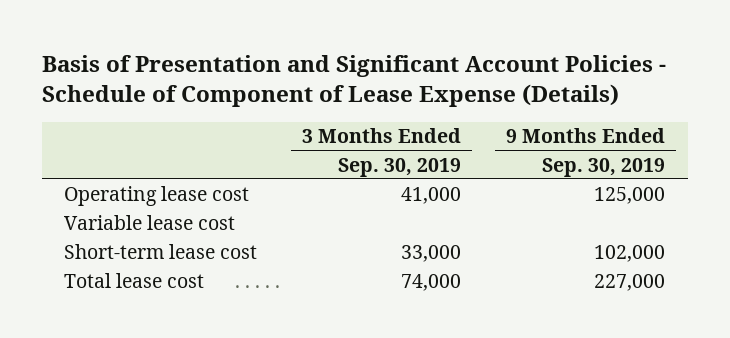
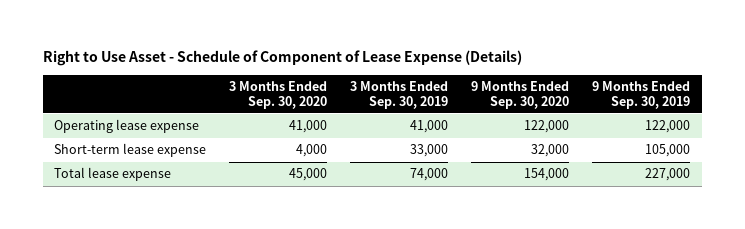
[42,55,667,108] Basis of Presentation and Significant Account Policies - Schedule of Component of Lease Expense (Details) -> [43,50,523,67] Right to Use Asset - Schedule of Component of Lease Expense (Details)
none -> [229,80,328,109] 3 Months Ended Sep. 30, 2020
none -> [471,80,570,109] 9 Months Ended Sep. 30, 2020
[64,215,236,231] Variable lease cost -> none
[64,186,250,207] Operating lease cost -> [54,119,200,134] Operating lease expense
[594,187,666,205] 125,000 -> [645,120,691,134] 122,000
[64,244,258,260] Short-term lease cost -> [54,143,207,158] Short-term lease expense
[594,245,666,263] 102,000 -> [645,144,691,158] 105,000
[64,273,205,289] Total lease cost -> [54,167,172,182] Total lease expense

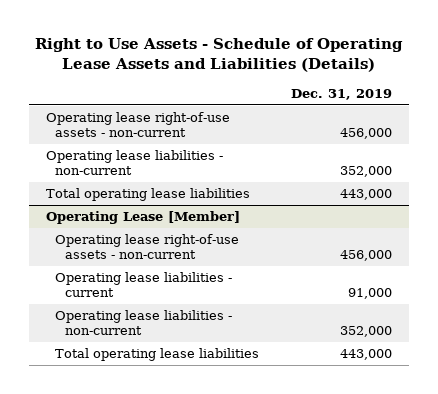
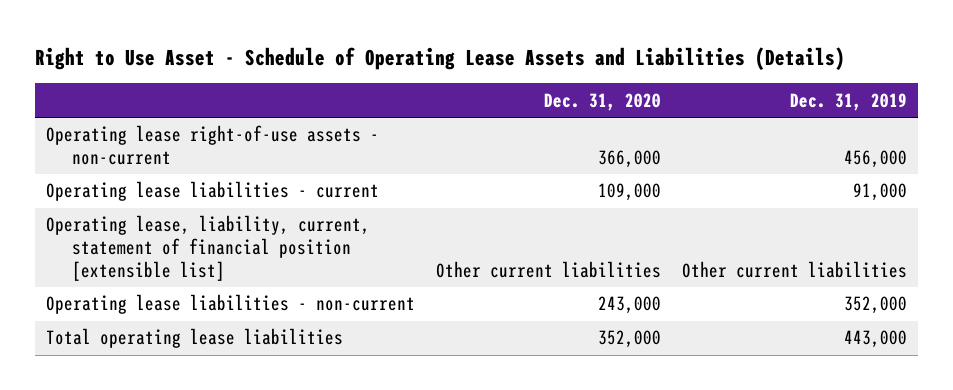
[35,38,404,73] Right to Use Assets - Schedule of Operating Lease Assets and Liabilities (Details) -> [35,46,846,70] Right to Use Asset - Schedule of Operating Lease Assets and Liabilities (Details)
none -> [543,92,661,111] Dec. 31, 2020
[45,149,223,176] Operating lease liabilities - non-current -> none
[45,187,250,201] Total operating lease liabilities -> none
[45,210,240,224] Operating Lease [Member] -> none
[55,233,240,260] Operating lease right-of-use assets - non-current -> none
none -> [45,215,370,281] Operating lease, liability, current, statement of financial position [extensible list]

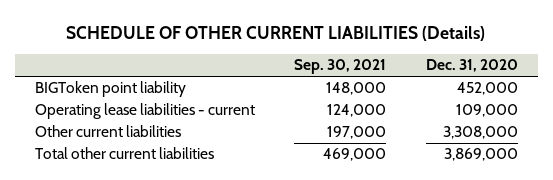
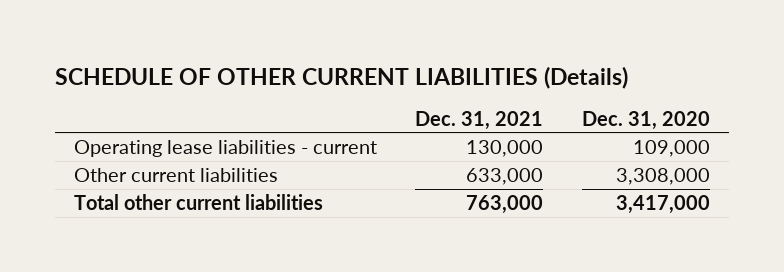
[294,59,387,75] Sep. 30, 2021 -> none
none -> [415,110,544,130] Dec. 31, 2021
[34,81,186,98] BIGToken point liability -> none
[444,148,519,162] 3,869,000 -> [616,194,711,214] 3,417,000

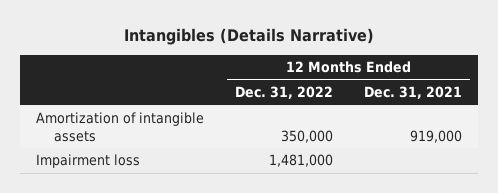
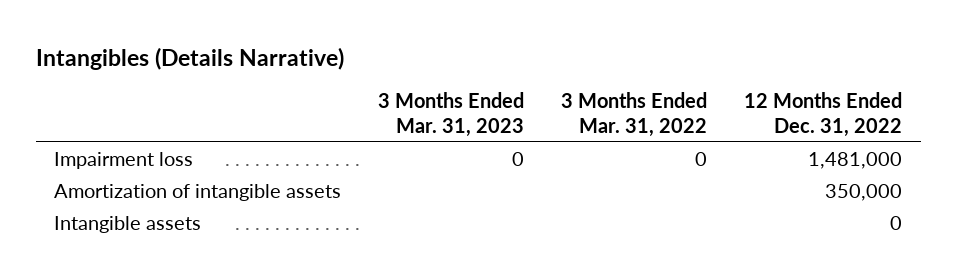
[364,86,463,100] Dec. 31, 2021 -> none
none -> [378,92,525,137] 3 Months Ended Mar. 31, 2023
none -> [561,92,708,137] 3 Months Ended Mar. 31, 2022
[35,112,204,142] Amortization of intangible assets -> [54,183,342,201] Amortization of intangible assets
none -> [54,215,202,233] Intangible assets

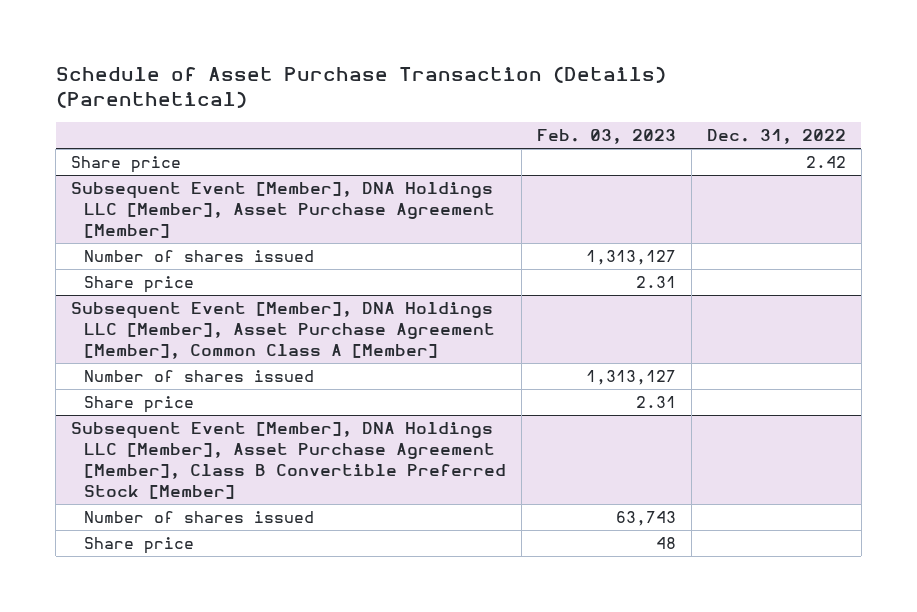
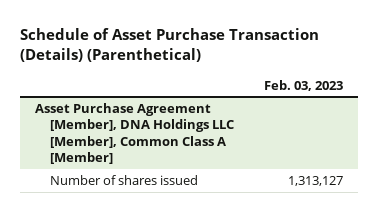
[706,129,846,145] Dec. 31, 2022 -> none
[71,156,182,174] Share price -> none
[71,182,496,238] Subsequent Event [Member], DNA Holdings LLC [Member], Asset Purchase Agreement [Member] -> none
[84,250,315,263] Number of shares issued -> none
[84,276,195,294] Share price -> none
[71,302,496,359] Subsequent Event [Member], DNA Holdings LLC [Member], Asset Purchase Agreement [Member], Common Class A [Member] -> [34,103,235,164] Asset Purchase Agreement [Member], DNA Holdings LLC [Member], Common Class A [Member]
[84,396,195,414] Share price -> none
[71,422,507,499] Subsequent Event [Member], DNA Holdings LLC [Member], Asset Purchase Agreement [Member], Class B Convertible Preferred Stock [Member] -> none
[84,511,315,524] Number of shares issued -> none
[84,537,195,555] Share price -> none

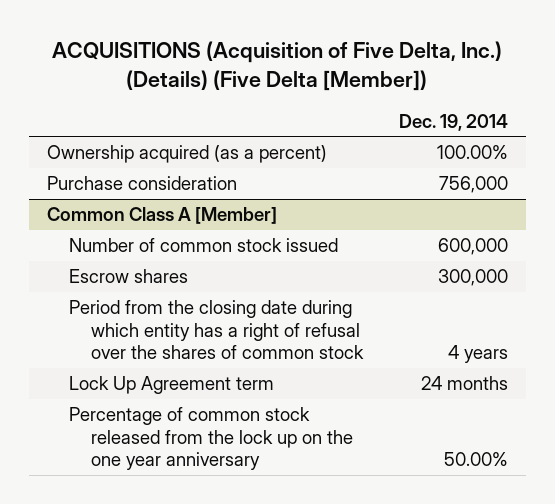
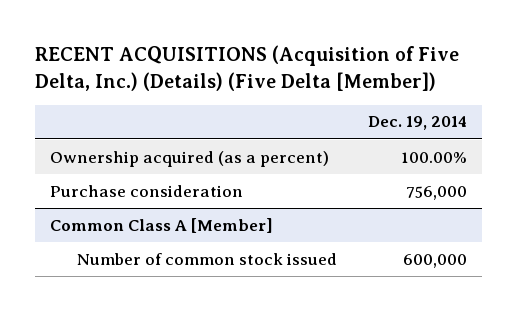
[52,40,503,91] ACQUISITIONS (Acquisition of Five Delta, Inc.) (Details) (Five Delta [Member]) -> [35,45,460,91] RECENT ACQUISITIONS (Acquisition of Five Delta, Inc.) (Details) (Five Delta [Member])
[68,269,188,284] Escrow shares -> none
[68,300,364,359] Period from the closing date during which entity has a right of refusal over the shares of common stock -> none
[68,376,274,395] Lock Up Agreement term -> none
[68,407,353,470] Percentage of common stock released from the lock up on the one year anniversary -> none

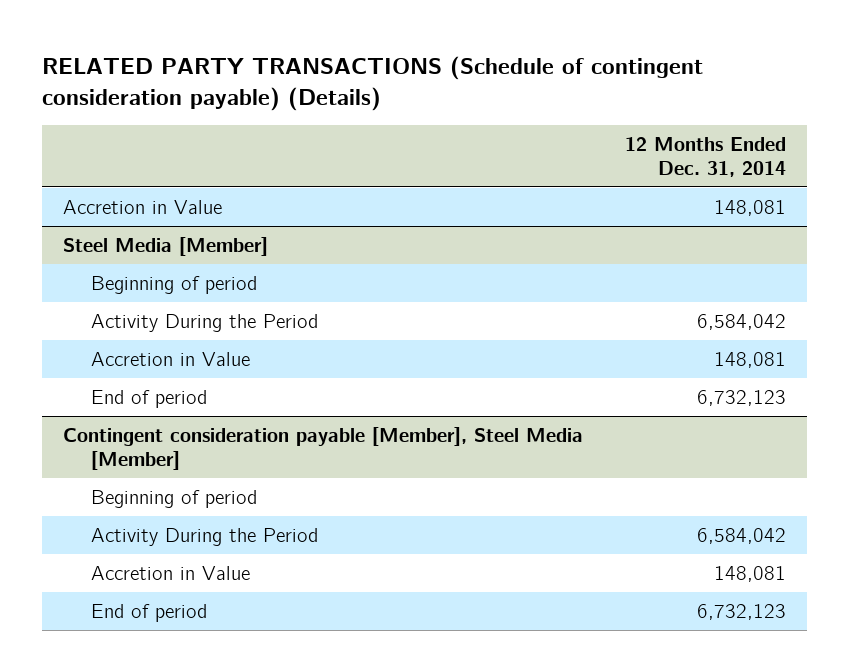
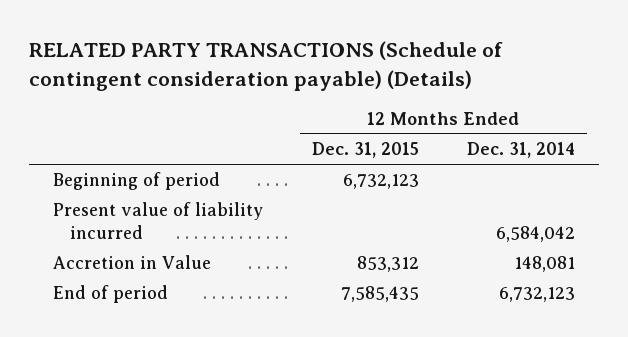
none -> [311,142,419,159] Dec. 31, 2015
[63,199,223,214] Accretion in Value -> none
[63,236,269,256] Steel Media [Member] -> none
[91,351,251,366] Accretion in Value -> none
[91,389,208,408] End of period -> none
[63,426,584,470] Contingent consideration payable [Member], Steel Media [Member] -> none
[91,489,258,508] Beginning of period -> none
[91,527,319,546] Activity During the Period -> none
[91,313,319,332] Activity During the Period -> [53,202,264,240] Present value of liability incurred

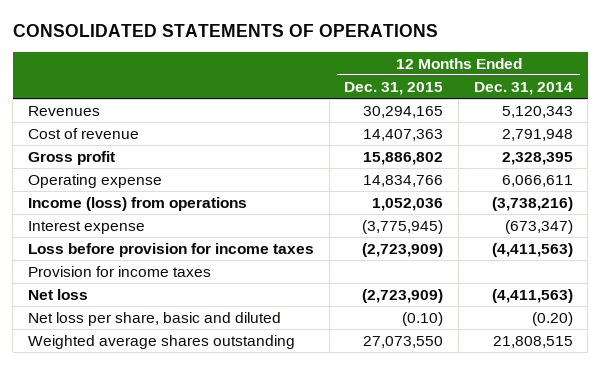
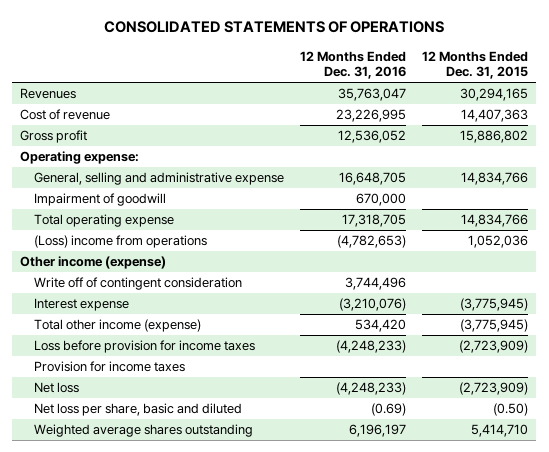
[473,81,573,95] Dec. 31, 2014 -> none
none -> [300,50,407,79] 12 Months Ended Dec. 31, 2016
none -> [20,151,140,165] Operating expense:
none -> [33,172,284,186] General, selling and administrative expense
none -> [33,193,166,207] Impairment of goodwill
[28,173,163,188] Operating expense -> [33,214,174,228] Total operating expense
[28,196,248,211] Income (loss) from operations -> [33,235,207,249] (Loss) income from operations
none -> [20,256,167,270] Other income (expense)
none -> [33,277,242,291] Write off of contingent consideration
none -> [33,319,201,333] Total other income (expense)
[402,311,444,326] (0.10) -> [493,403,529,417] (0.50)
[363,335,444,348] 27,073,550 -> [471,424,529,438] 5,414,710

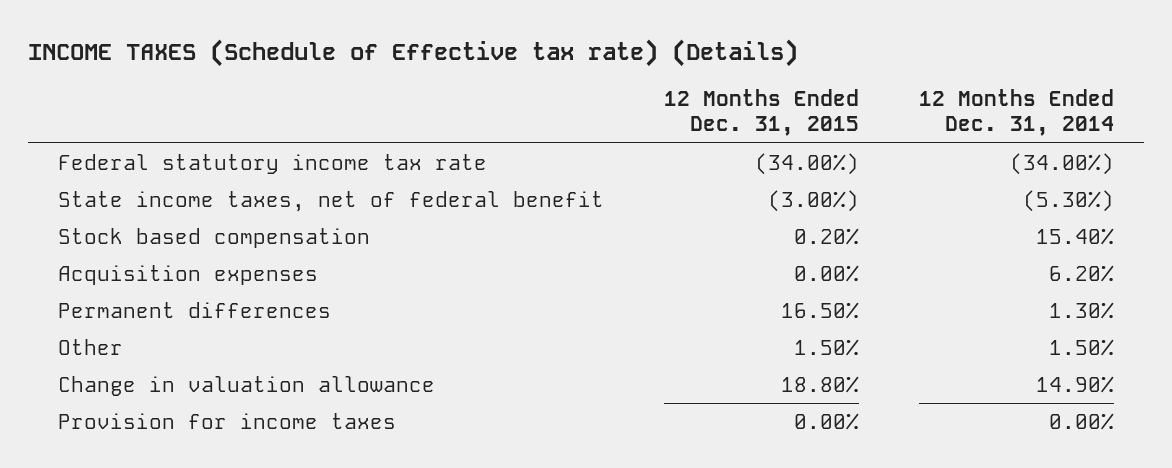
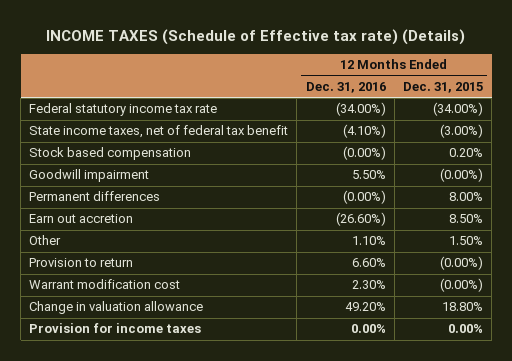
[918,89,1114,137] 12 Months Ended Dec. 31, 2014 -> none
none -> [305,82,386,94] Dec. 31, 2016
[57,190,604,212] State income taxes, net of federal benefit -> [29,125,289,139] State income taxes, net of federal tax benefit
[57,264,318,285] Acquisition expenses -> none
none -> [29,169,150,183] Goodwill impairment
[780,301,859,319] 16.50% -> [448,192,483,202] 8.00%
none -> [29,214,134,224] Earn out accretion
none -> [29,258,134,268] Provision to return
none -> [29,279,181,290] Warrant modification cost

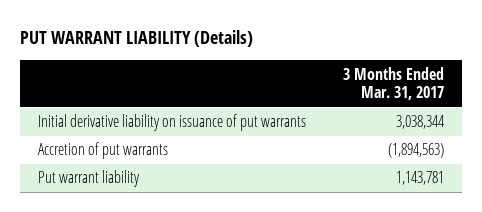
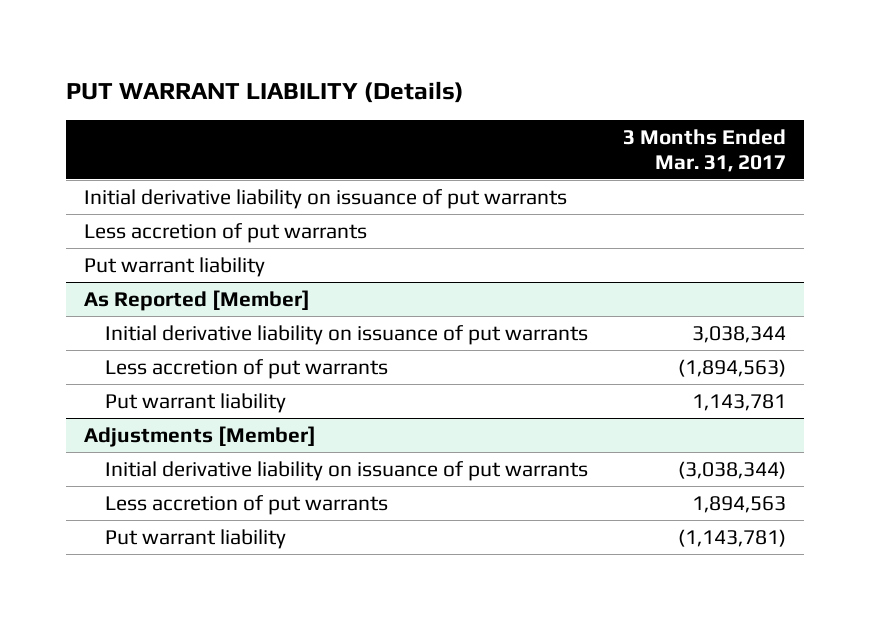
none -> [84,188,568,209] Initial derivative liability on issuance of put warrants
none -> [84,222,368,243] Less accretion of put warrants
none -> [84,256,266,277] Put warrant liability
none -> [84,289,311,311] As Reported [Member]
[38,142,169,160] Accretion of put warrants -> [104,358,388,379] Less accretion of put warrants
none -> [84,425,317,447] Adjustments [Member]
none -> [104,460,588,481] Initial derivative liability on issuance of put warrants
none -> [104,494,388,515] Less accretion of put warrants
none -> [104,528,286,549] Put warrant liability

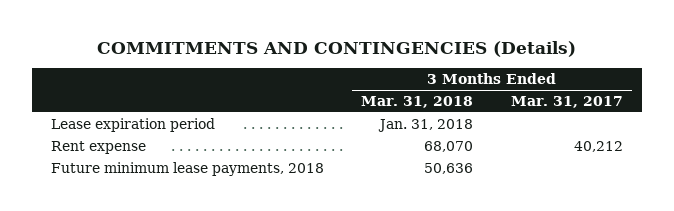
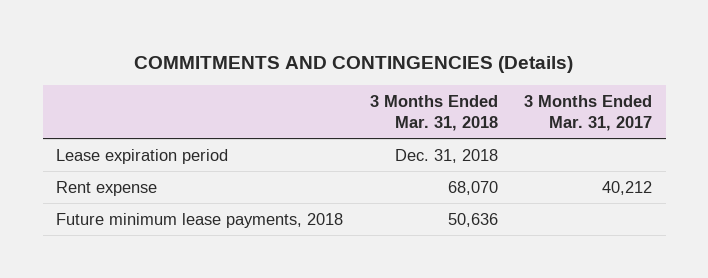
[378,119,474,133] Jan. 31, 2018 -> [394,148,498,163] Dec. 31, 2018

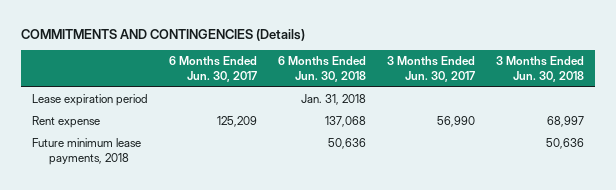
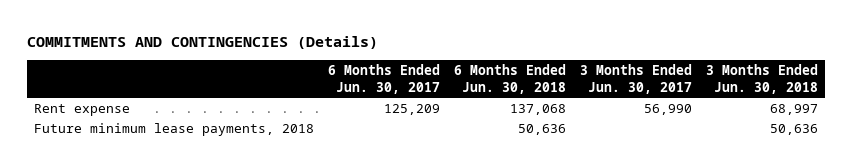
[31,94,148,107] Lease expiration period -> none

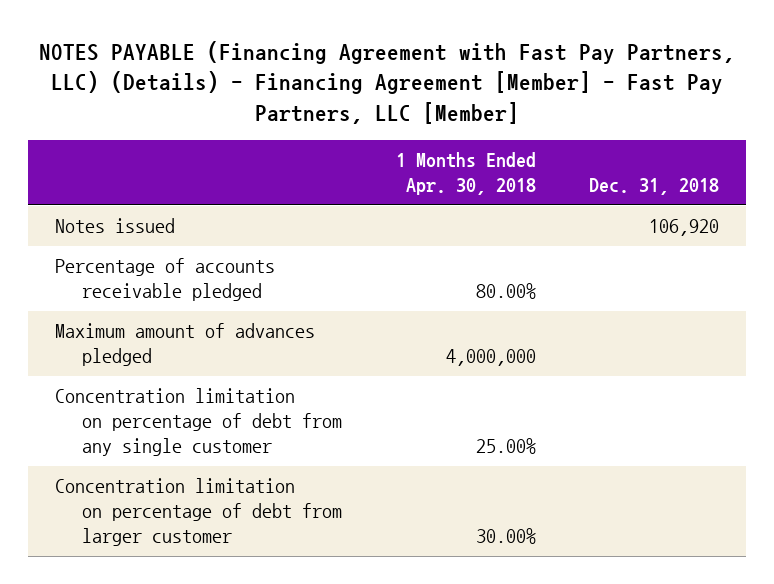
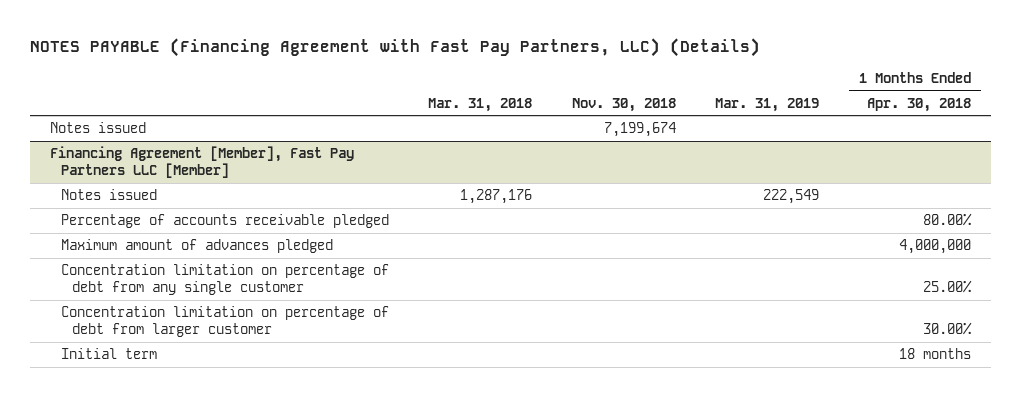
[39,40,736,124] NOTES PAYABLE (Financing Agreement with Fast Pay Partners, LLC) (Details) - Financing Agreement [Member] - Fast Pay Partners, LLC [Member] -> [30,37,761,57] NOTES PAYABLE (Financing Agreement with Fast Pay Partners, LLC) (Details)
[589,178,720,196] Dec. 31, 2018 -> none
none -> [428,98,533,113] Mar. 31, 2018
none -> [571,98,676,113] Nov. 30, 2018
none -> [715,98,820,113] Mar. 31, 2019
none -> [49,146,354,179] Financing Agreement [Member], Fast Pay Partners LLC [Member]
none -> [60,189,157,201] Notes issued
none -> [60,348,157,360] Initial term

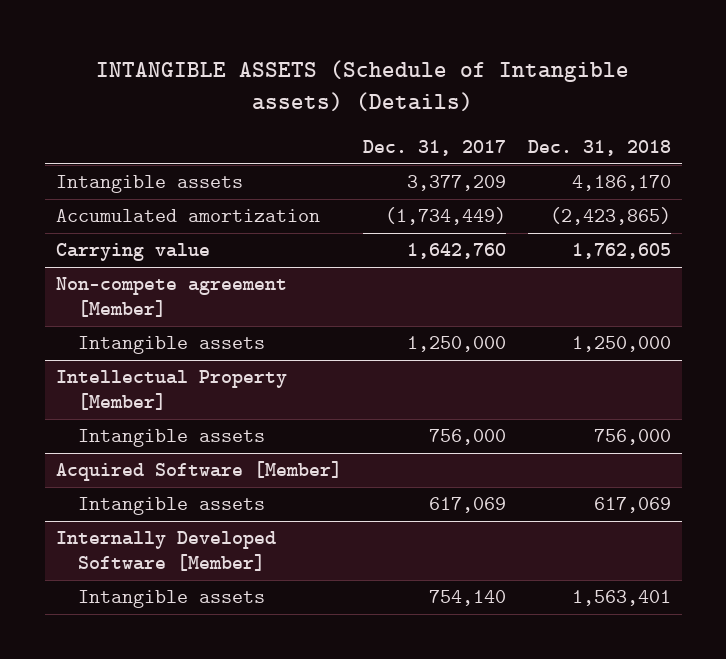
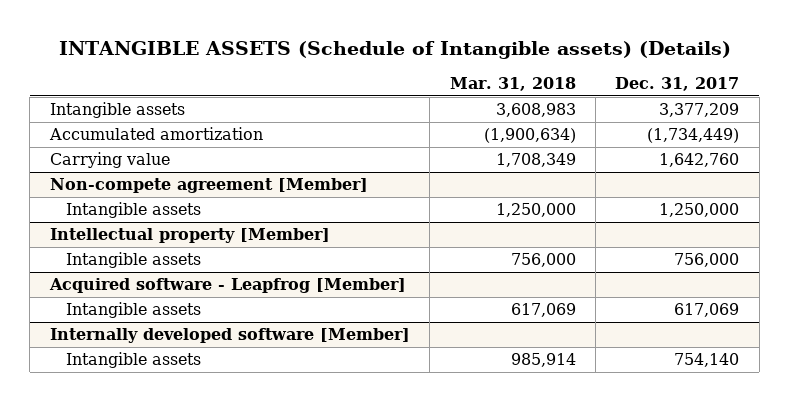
[527,140,671,157] Dec. 31, 2018 -> none
none -> [449,76,576,91] Mar. 31, 2018
[55,370,287,410] Intellectual Property [Member] -> [49,228,330,244] Intellectual property [Member]
[55,461,342,482] Acquired Software [Member] -> [48,278,406,294] Acquired software - Leapfrog [Member]
[55,531,276,571] Internally Developed Software [Member] -> [49,328,410,344] Internally developed software [Member]

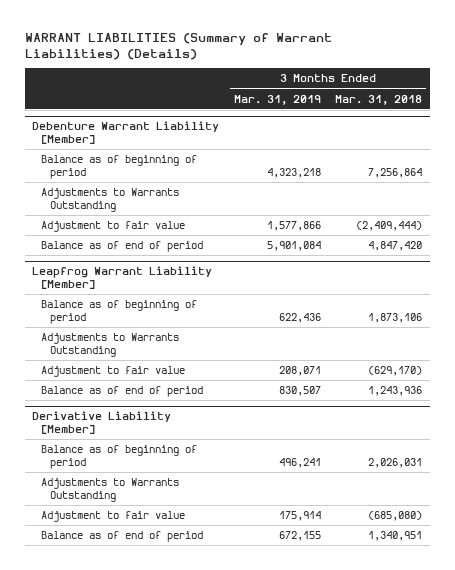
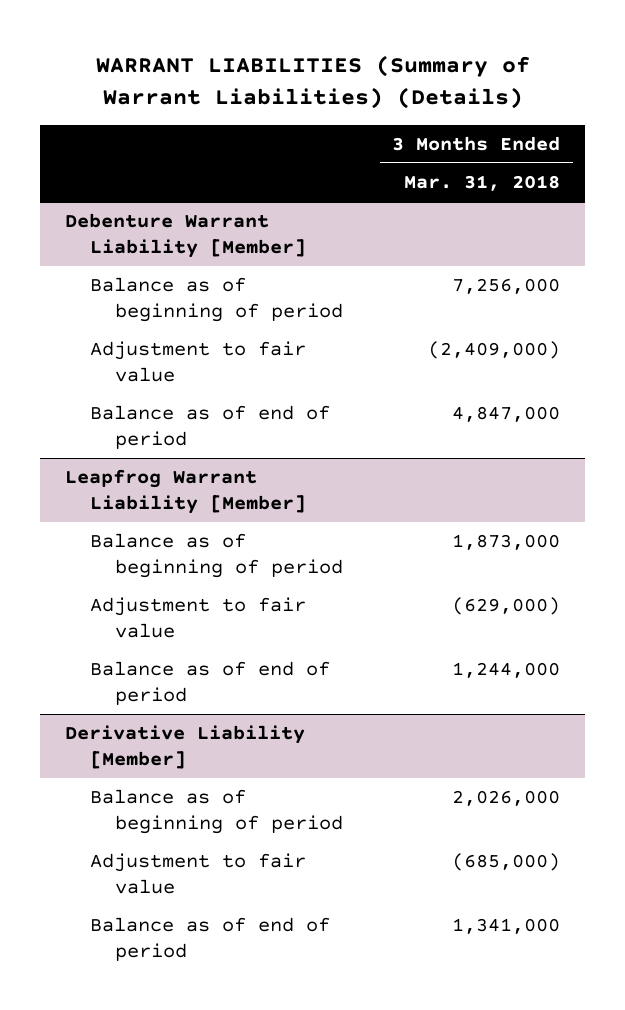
[233,94,321,105] Mar. 31, 2019 -> none
[41,188,180,212] Adjustments to Warrants Outstanding -> none
[368,167,423,178] 7,256,864 -> [452,278,561,295] 7,256,000
[356,221,423,232] (2,409,444) -> [428,341,561,360] (2,409,000)
[368,241,423,252] 4,847,420 -> [452,406,561,423] 4,847,000
[41,333,180,357] Adjustments to Warrants Outstanding -> none
[368,312,423,323] 1,873,106 -> [452,534,561,551] 1,873,000
[368,366,423,377] (629,170) -> [452,597,561,616] (629,000)
[368,386,423,397] 1,243,936 -> [452,662,561,679] 1,244,000
[41,478,180,502] Adjustments to Warrants Outstanding -> none
[368,457,423,468] 2,026,031 -> [452,790,561,807] 2,026,000
[368,511,423,522] (685,080) -> [452,853,561,872] (685,000)
[368,531,423,542] 1,340,951 -> [452,918,561,935] 1,341,000

